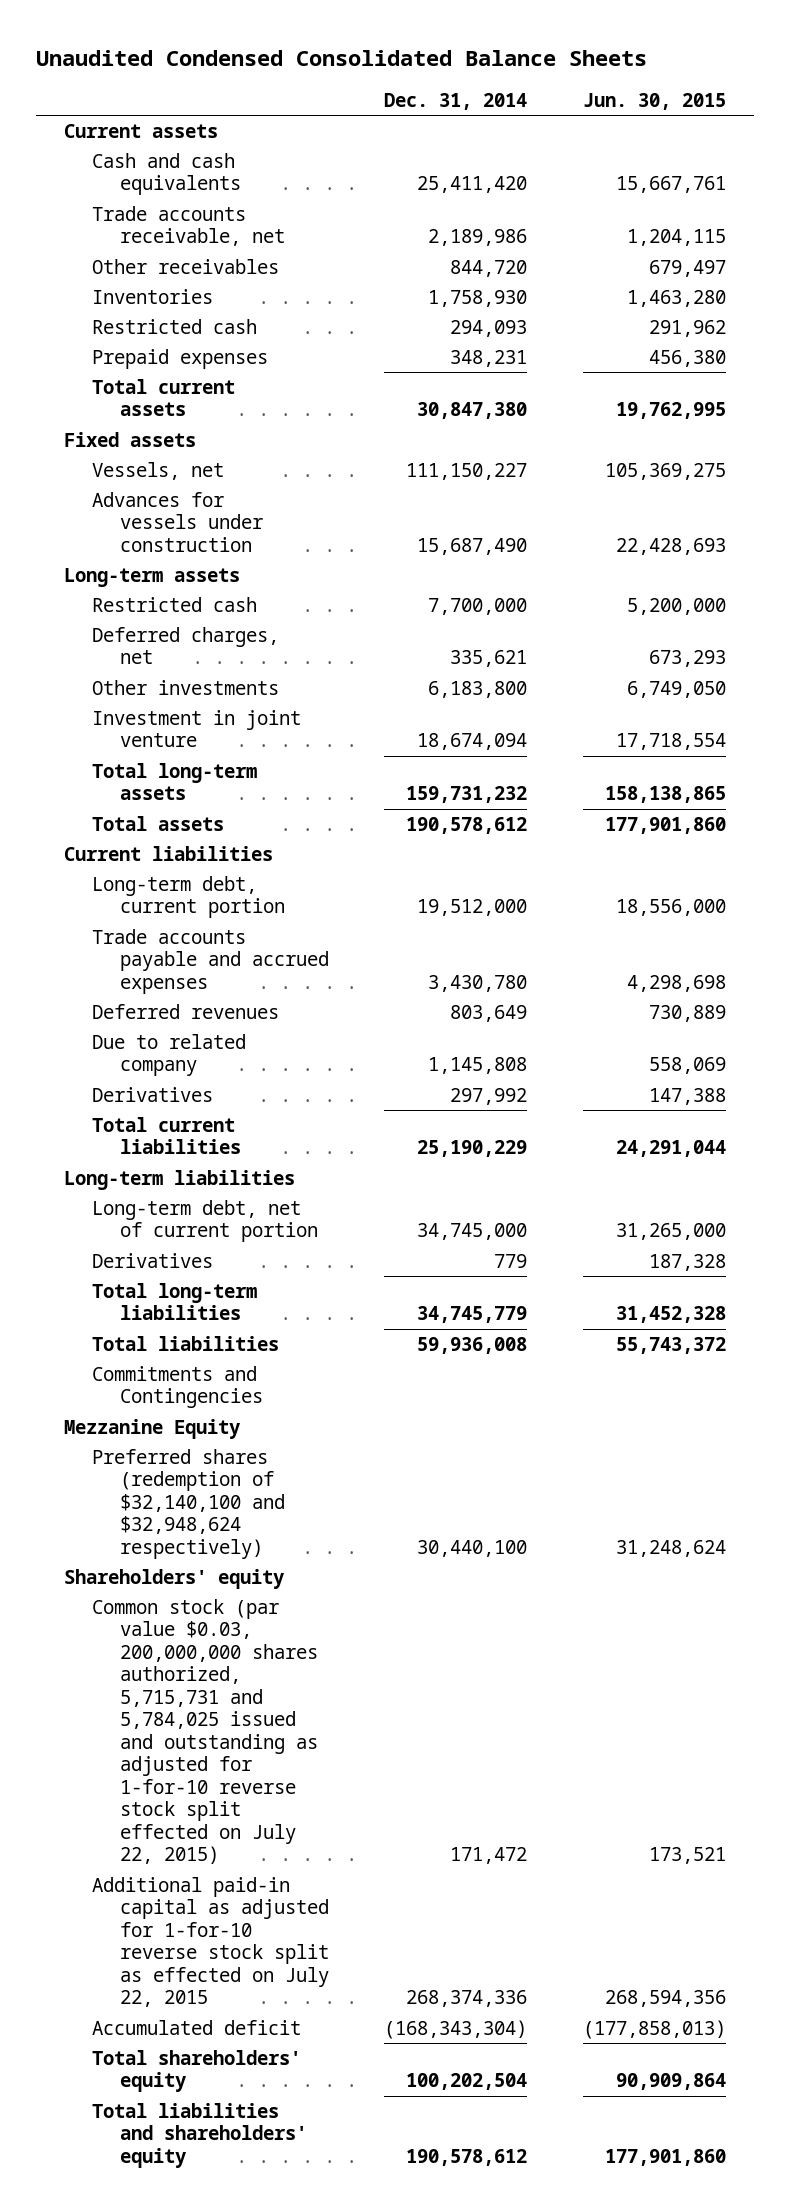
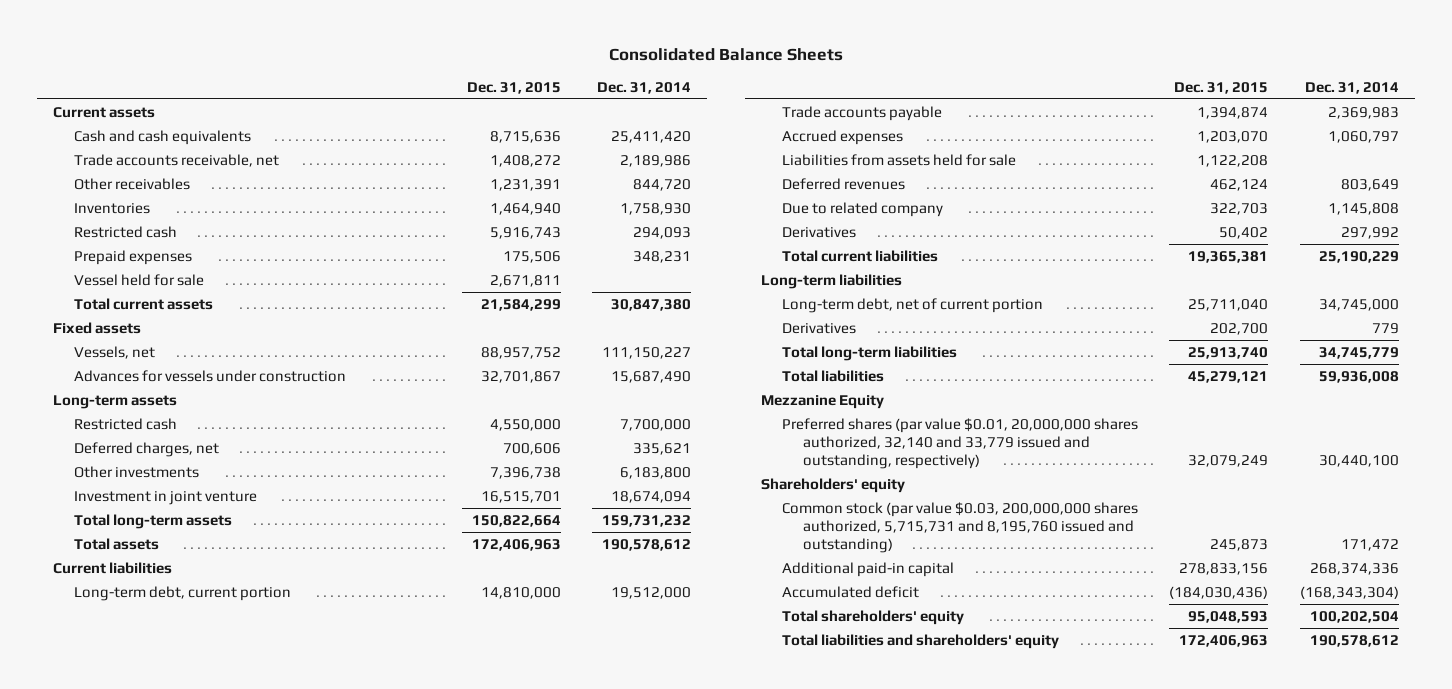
[36,50,648,67] Unaudited Condensed Consolidated Balance Sheets -> [609,48,844,62] Consolidated Balance Sheets
[582,93,726,111] Jun. 30, 2015 -> none
none -> [466,81,561,94] Dec. 31, 2015
none -> [73,273,204,286] Vessel held for sale
[92,928,330,994] Trade accounts payable and accrued expenses -> [781,105,942,121] Trade accounts payable
[428,974,528,992] 3,430,780 -> [1328,106,1400,119] 2,369,983
none -> [781,129,903,145] Accrued expenses
none -> [781,153,1016,166] Liabilities from assets held for sale
[92,1365,264,1409] Commitments and Contingencies -> none
[92,1448,286,1559] Preferred shares (redemption of $32,140,100 and $32,948,624 respectively) -> [781,417,1138,470] Preferred shares (par value $0.01, 20,000,000 shares authorized, 32,140 and 33,779 issued and outstanding, respectively)
[92,1598,319,1865] Common stock (par value $0.03, 200,000,000 shares authorized, 5,715,731 and 5,784,025 issued and outstanding as adjusted for 1-for-10 reverse stock split effected on July 22, 2015) -> [781,501,1138,554] Common stock (par value $0.03, 200,000,000 shares authorized, 5,715,731 and 8,195,760 issued and outstanding)
[92,1876,330,2008] Additional paid-in capital as adjusted for 1-for-10 reverse stock split as effected on July 22, 2015 -> [781,561,954,577] Additional paid-in capital

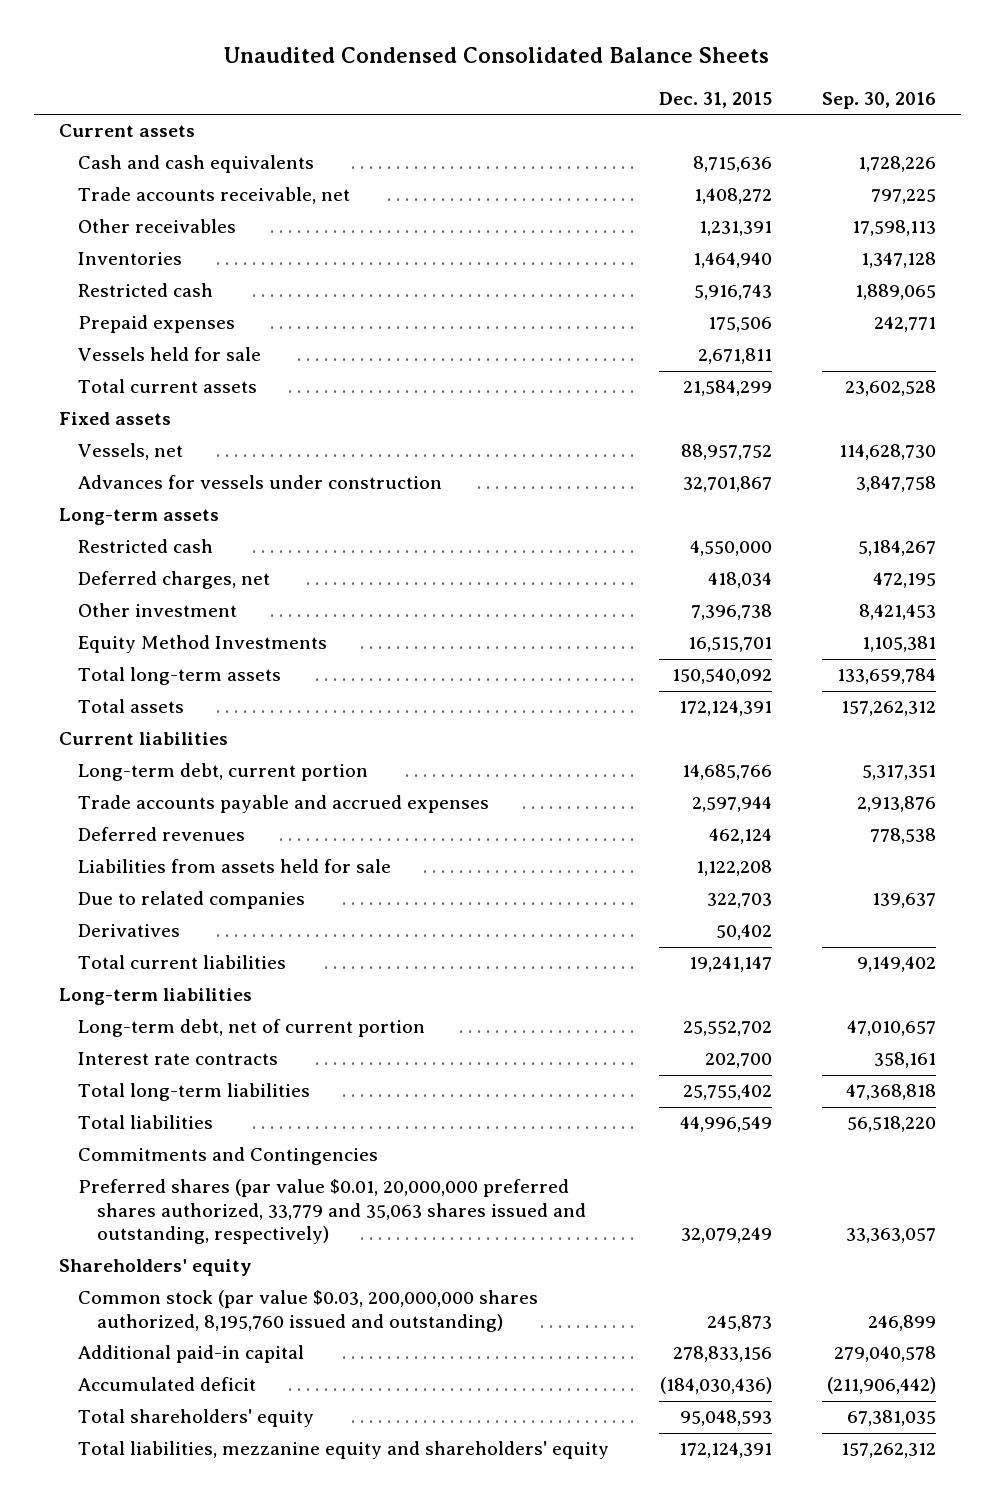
[609,48,844,62] Consolidated Balance Sheets -> [224,47,770,64] Unaudited Condensed Consolidated Balance Sheets
[597,81,692,94] Dec. 31, 2014 -> none
none -> [822,91,937,109] Sep. 30, 2016
[73,273,204,286] Vessel held for sale -> [77,347,261,362] Vessels held for sale
[502,442,561,455] 700,606 -> [707,572,772,589] 418,034
[73,465,199,478] Other investments -> [77,603,237,618] Other investment
[73,490,257,505] Investment in joint venture -> [77,635,327,654] Equity Method Investments
[471,514,561,527] 150,822,664 -> [671,668,772,685] 150,540,092
[471,538,561,551] 172,406,963 -> [678,700,772,717] 172,124,391
[781,129,903,145] Accrued expenses -> none
[480,586,561,599] 14,810,000 -> [681,764,772,781] 14,685,766
[781,105,942,121] Trade accounts payable -> [77,795,489,814] Trade accounts payable and accrued expenses
[1197,106,1269,119] 1,394,874 -> [691,796,772,813] 2,597,944
[781,153,1016,166] Liabilities from assets held for sale -> [77,859,391,874] Liabilities from assets held for sale
[781,201,943,217] Due to related company -> [77,891,305,910] Due to related companies
[1188,250,1269,263] 19,365,381 -> [688,956,772,973] 19,241,147
[760,394,884,409] Mezzanine Equity -> none
[1188,298,1269,311] 25,711,040 -> [682,1021,772,1037] 25,552,702
[781,322,856,334] Derivatives -> [77,1052,278,1066] Interest rate contracts
[1188,346,1269,359] 25,913,740 -> [682,1084,772,1101] 25,755,402
[1188,370,1269,383] 45,279,121 -> [679,1116,772,1133] 44,996,549
none -> [77,1147,378,1166] Commitments and Contingencies
[781,417,1138,470] Preferred shares (par value $0.01, 20,000,000 shares authorized, 32,140 and 33,779 issued and outstanding, respectively) -> [77,1179,587,1245] Preferred shares (par value $0.01, 20,000,000 preferred shares authorized, 33,779 and 35,063 shares issued and outstanding, respectively)
[781,501,1138,554] Common stock (par value $0.03, 200,000,000 shares authorized, 5,715,731 and 8,195,760 issued and outstanding) -> [77,1290,538,1332] Common stock (par value $0.03, 200,000,000 shares authorized, 8,195,760 issued and outstanding)
[781,633,1059,649] Total liabilities and shareholders' equity -> [77,1441,609,1460] Total liabilities, mezzanine equity and shareholders' equity
[1179,634,1269,647] 172,406,963 -> [678,1442,772,1459] 172,124,391

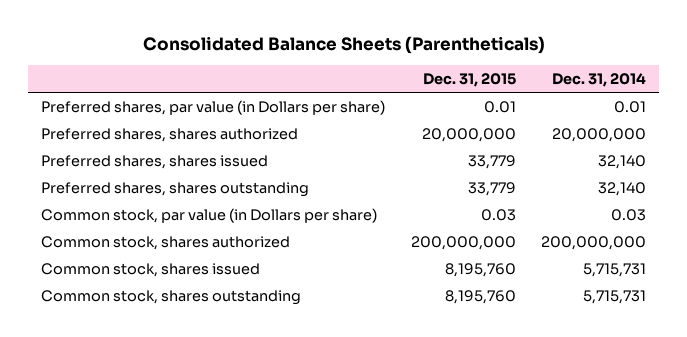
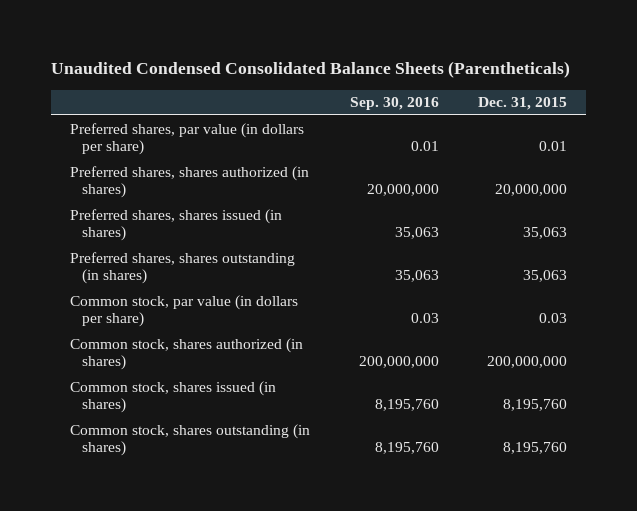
[142,36,545,55] Consolidated Balance Sheets (Parentheticals) -> [50,61,570,79] Unaudited Condensed Consolidated Balance Sheets (Parentheticals)
[552,72,647,87] Dec. 31, 2014 -> none
none -> [349,97,439,111] Sep. 30, 2016
[40,99,385,115] Preferred shares, par value (in Dollars per share) -> [70,122,305,156] Preferred shares, par value (in dollars per share)
[40,127,298,142] Preferred shares, shares authorized -> [70,165,310,199] Preferred shares, shares authorized (in shares)
[40,154,268,169] Preferred shares, shares issued -> [70,208,283,242] Preferred shares, shares issued (in shares)
[467,154,516,169] 33,779 -> [522,227,567,240] 35,063
[40,181,309,197] Preferred shares, shares outstanding -> [70,251,296,285] Preferred shares, shares outstanding (in shares)
[467,181,516,196] 33,779 -> [522,270,567,283] 35,063
[40,207,377,223] Common stock, par value (in Dollars per share) -> [70,294,299,328] Common stock, par value (in dollars per share)
[40,235,290,250] Common stock, shares authorized -> [70,337,304,371] Common stock, shares authorized (in shares)
[40,262,260,277] Common stock, shares issued -> [70,380,277,414] Common stock, shares issued (in shares)
[40,289,301,305] Common stock, shares outstanding -> [70,423,311,457] Common stock, shares outstanding (in shares)

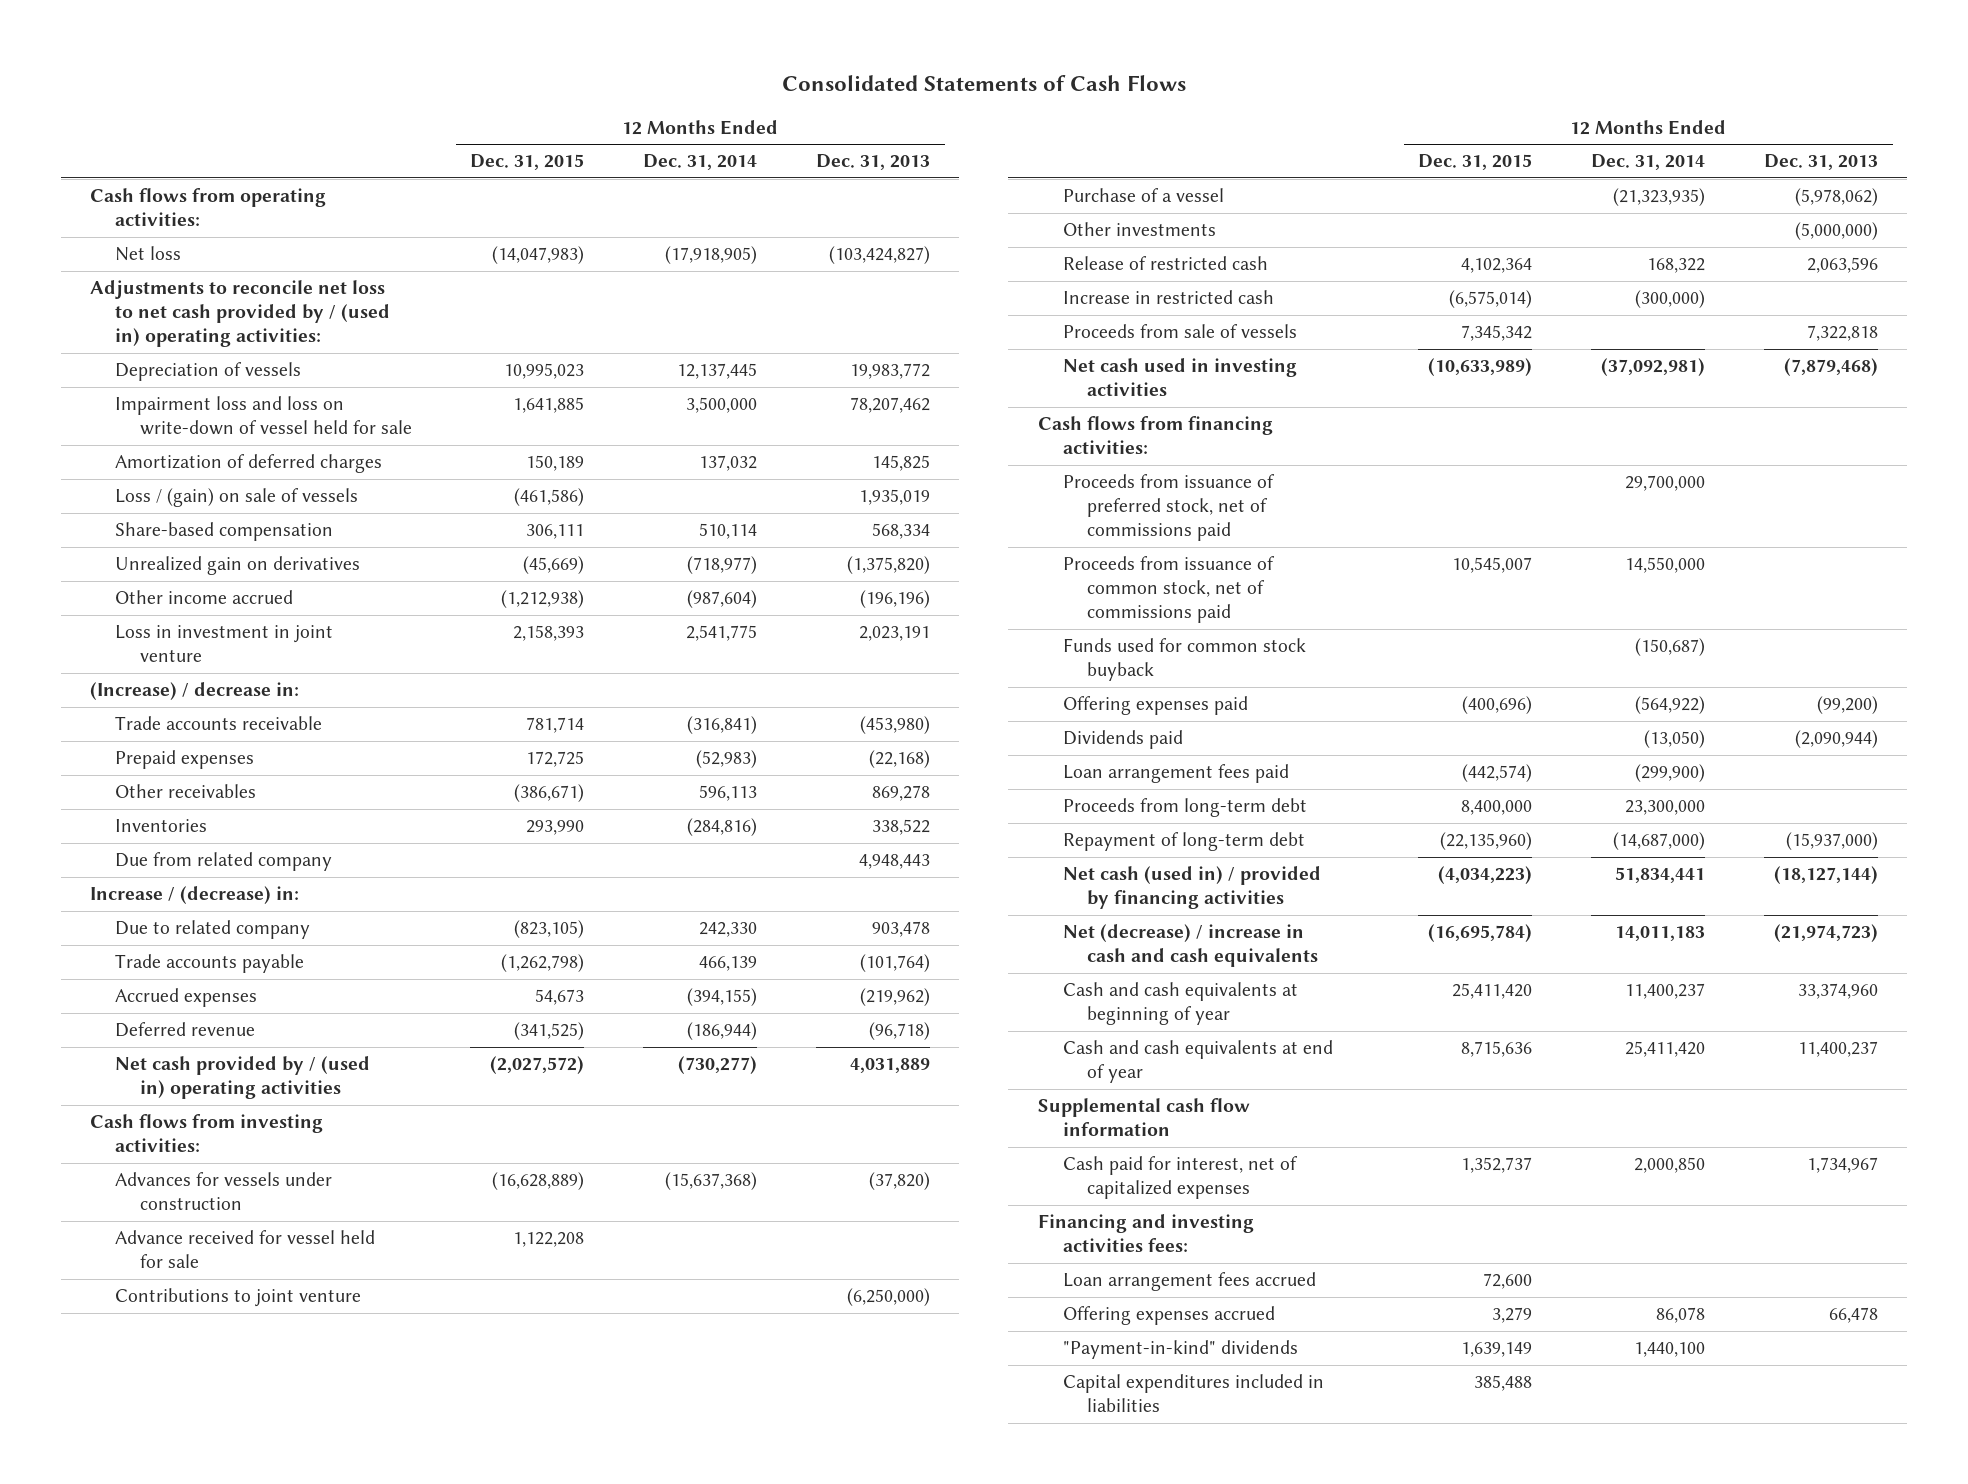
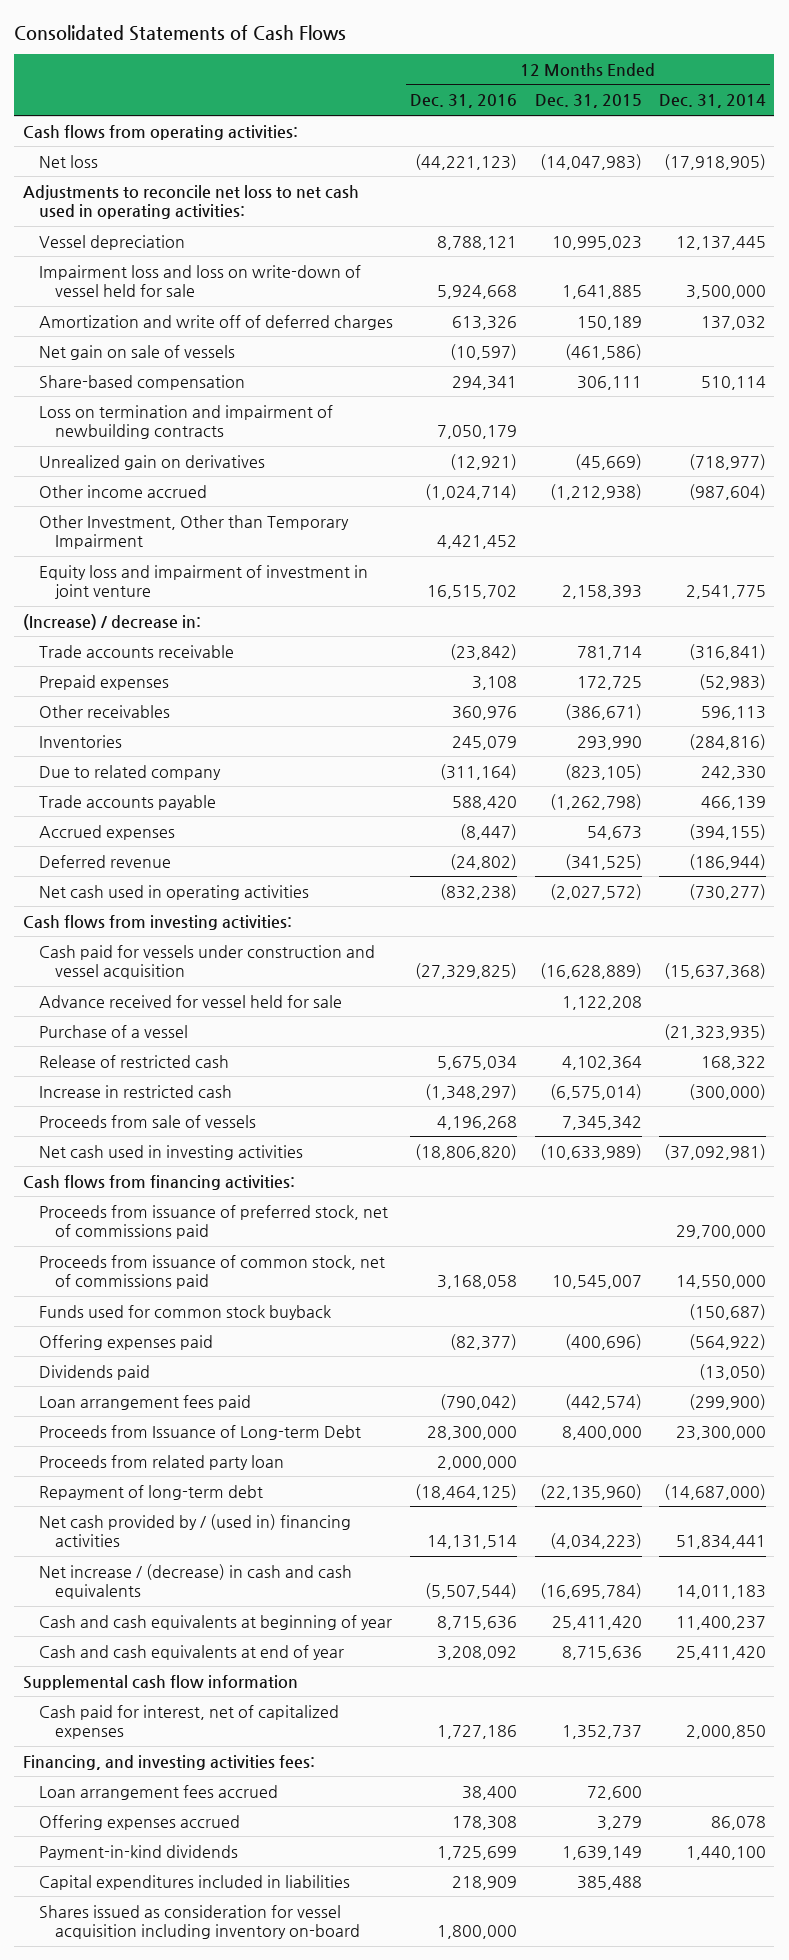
[815,154,930,171] Dec. 31, 2013 -> none
none -> [410,94,518,109] Dec. 31, 2016
[89,280,390,348] Adjustments to reconcile net loss to net cash provided by / (used in) operating activities: -> [22,184,359,220] Adjustments to reconcile net loss to net cash used in operating activities:
[114,362,301,382] Depreciation of vessels -> [38,234,185,250] Vessel depreciation
[114,454,382,474] Amortization of deferred charges -> [38,314,393,330] Amortization and write off of deferred charges
[114,488,358,508] Loss / (gain) on sale of vessels -> [38,344,235,360] Net gain on sale of vessels
none -> [38,404,333,440] Loss on termination and impairment of newbuilding contracts
none -> [38,514,349,550] Other Investment, Other than Temporary Impairment
[114,625,333,663] Loss in investment in joint venture -> [38,564,368,600] Equity loss and impairment of investment in joint venture
[114,852,332,872] Due from related company -> none
[89,886,299,905] Increase / (decrease) in: -> none
[114,1056,370,1100] Net cash provided by / (used in) operating activities -> [38,884,309,900] Net cash used in operating activities
[114,1172,332,1211] Advances for vessels under construction -> [38,944,375,980] Cash paid for vessels under construction and vessel acquisition
[114,1288,361,1308] Contributions to joint venture -> none
[1062,222,1216,237] Other investments -> none
[1062,798,1307,818] Proceeds from long-term debt -> [38,1424,361,1440] Proceeds from Issuance of Long-term Debt
none -> [38,1454,284,1470] Proceeds from related party loan
[1062,866,1321,910] Net cash (used in) / provided by financing activities -> [38,1513,351,1548] Net cash provided by / (used in) financing activities
[1062,924,1319,968] Net (decrease) / increase in cash and cash equivalents -> [38,1563,352,1600] Net increase / (decrease) in cash and cash equivalents
[1037,1214,1254,1253] Financing and investing activities fees: -> [22,1754,315,1770] Financing, and investing activities fees:
[1062,1340,1298,1360] "Payment-in-kind" dividends -> [38,1844,238,1860] Payment-in-kind dividends
none -> [38,1904,360,1940] Shares issued as consideration for vessel acquisition including inventory on-board

